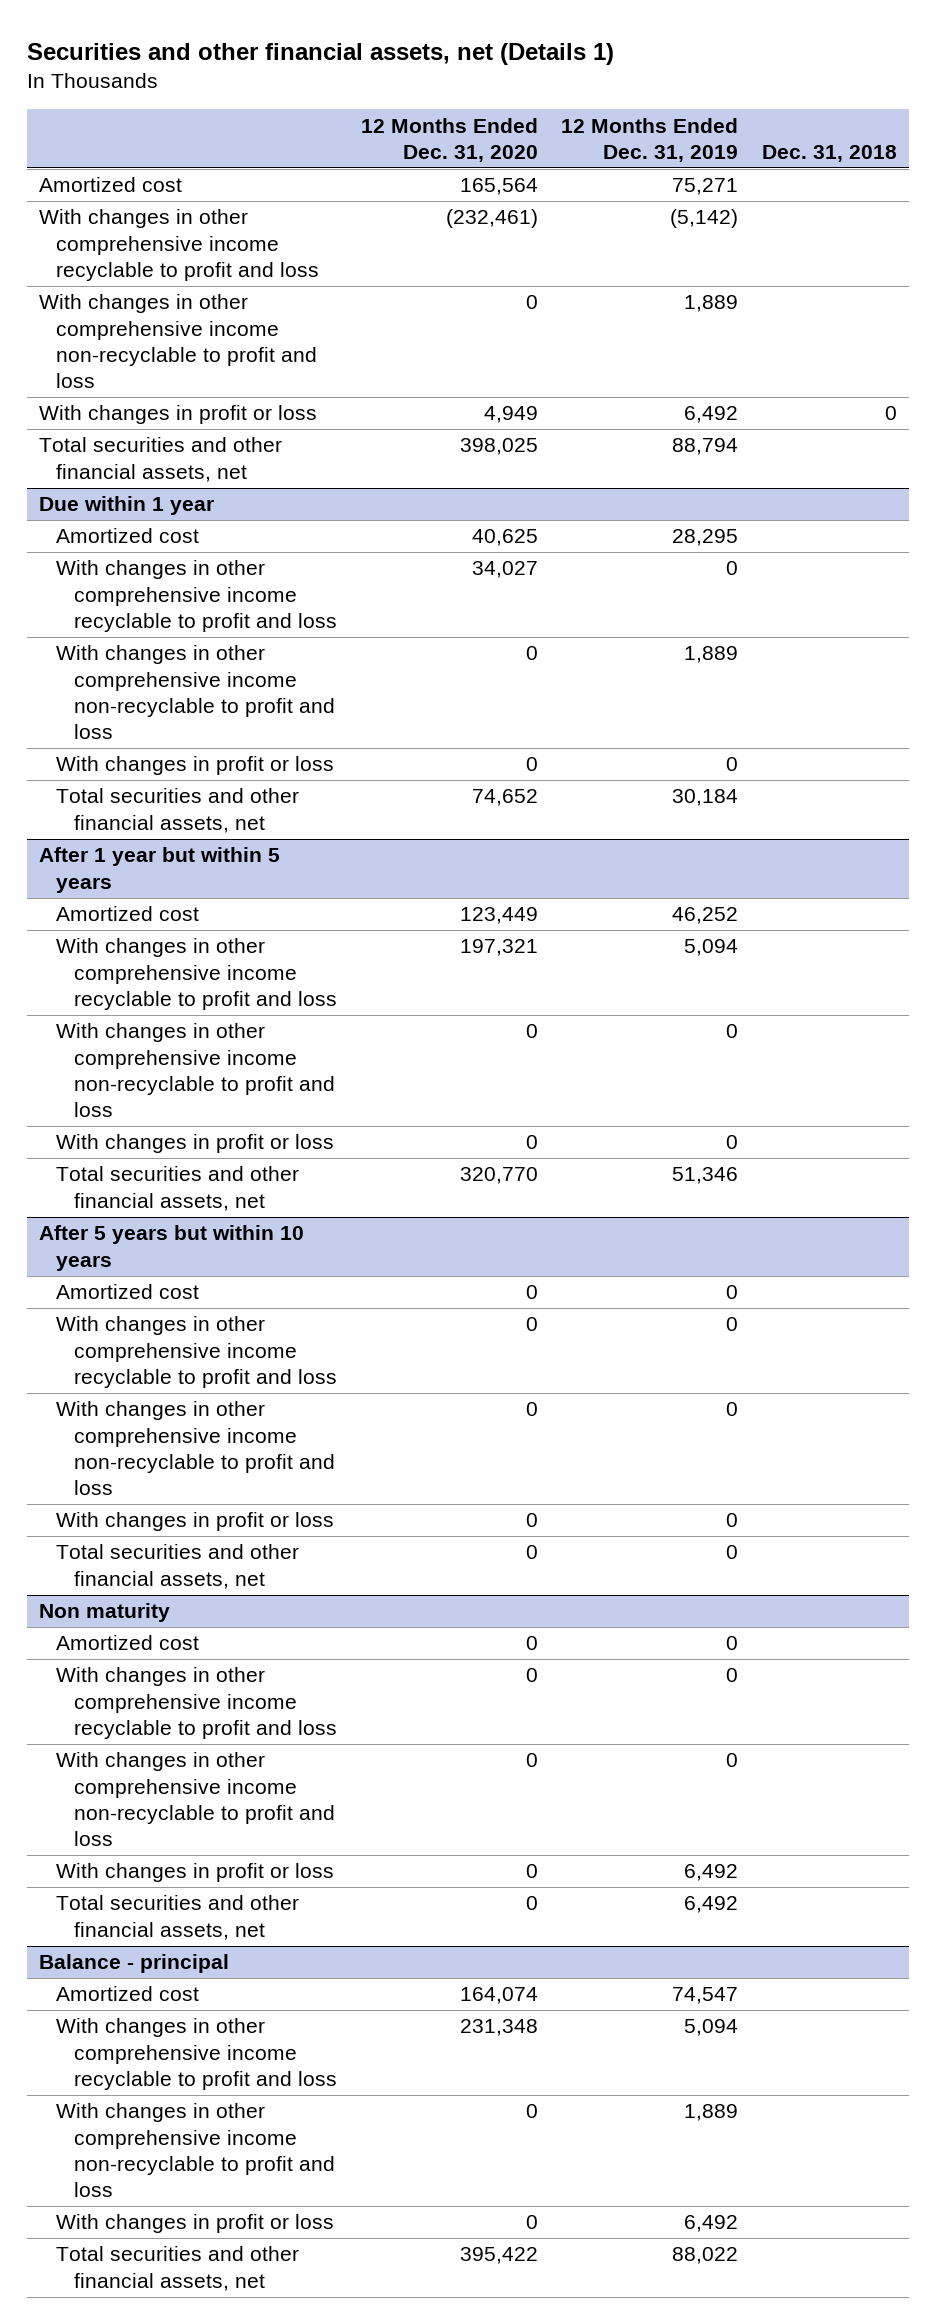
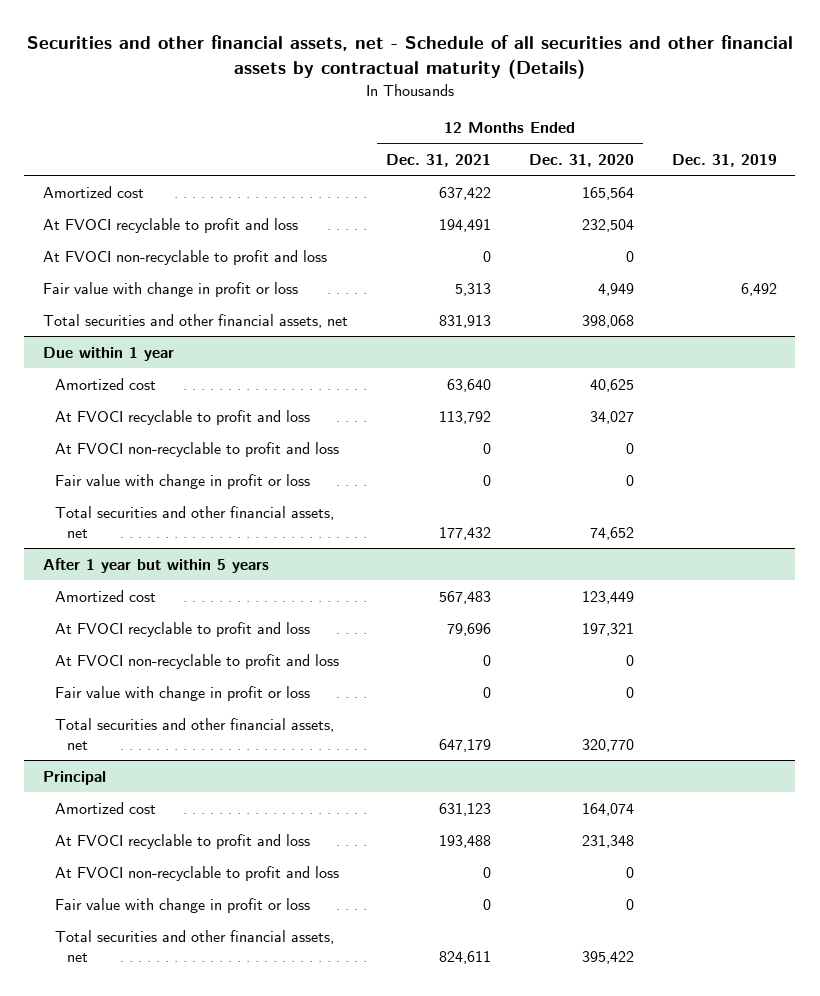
[27,42,615,65] Securities and other financial assets, net (Details 1) -> [26,35,793,79] Securities and other financial assets, net - Schedule of all securities and other financial assets by contractual maturity (Details)
[561,117,739,162] 12 Months Ended Dec. 31, 2019 -> none
[761,144,897,162] Dec. 31, 2018 -> none
none -> [385,153,491,167] Dec. 31, 2021
none -> [671,153,777,167] Dec. 31, 2019
[39,209,320,281] With changes in other comprehensive income recyclable to profit and loss -> [43,217,299,233] At FVOCI recyclable to profit and loss
[445,209,538,229] (232,461) -> [581,218,634,232] 232,504
[39,294,318,389] With changes in other comprehensive income non-recyclable to profit and loss -> [43,249,328,265] At FVOCI non-recyclable to profit and loss
[39,405,318,425] With changes in profit or loss -> [43,281,299,297] Fair value with change in profit or loss
[459,438,538,456] 398,025 -> [581,314,634,328] 398,068
[56,560,337,632] With changes in other comprehensive income recyclable to profit and loss -> [54,409,310,425] At FVOCI recyclable to profit and loss
[56,645,335,740] With changes in other comprehensive income non-recyclable to profit and loss -> [54,441,339,457] At FVOCI non-recyclable to profit and loss
[56,756,335,776] With changes in profit or loss -> [54,473,310,489] Fair value with change in profit or loss
[56,938,337,1010] With changes in other comprehensive income recyclable to profit and loss -> [54,621,310,637] At FVOCI recyclable to profit and loss
[56,1023,335,1118] With changes in other comprehensive income non-recyclable to profit and loss -> [54,653,339,669] At FVOCI non-recyclable to profit and loss
[56,1134,335,1154] With changes in profit or loss -> [54,685,310,701] Fair value with change in profit or loss
[39,1225,305,1271] After 5 years but within 10 years -> none
[56,1284,200,1300] Amortized cost -> none
[56,1316,337,1388] With changes in other comprehensive income recyclable to profit and loss -> none
[56,1401,335,1496] With changes in other comprehensive income non-recyclable to profit and loss -> none
[56,1512,335,1532] With changes in profit or loss -> none
[56,1544,300,1589] Total securities and other financial assets, net -> none
[39,1603,171,1623] Non maturity -> none
[56,1635,200,1651] Amortized cost -> none
[56,1667,337,1739] With changes in other comprehensive income recyclable to profit and loss -> none
[56,1752,335,1847] With changes in other comprehensive income non-recyclable to profit and loss -> none
[56,1863,335,1883] With changes in profit or loss -> none
[56,1895,300,1940] Total securities and other financial assets, net -> none
[39,1954,230,1974] Balance - principal -> [43,770,107,785] Principal
[56,2018,337,2090] With changes in other comprehensive income recyclable to profit and loss -> [54,833,310,849] At FVOCI recyclable to profit and loss
[56,2103,335,2198] With changes in other comprehensive income non-recyclable to profit and loss -> [54,865,339,881] At FVOCI non-recyclable to profit and loss
[56,2214,335,2234] With changes in profit or loss -> [54,897,310,913] Fair value with change in profit or loss

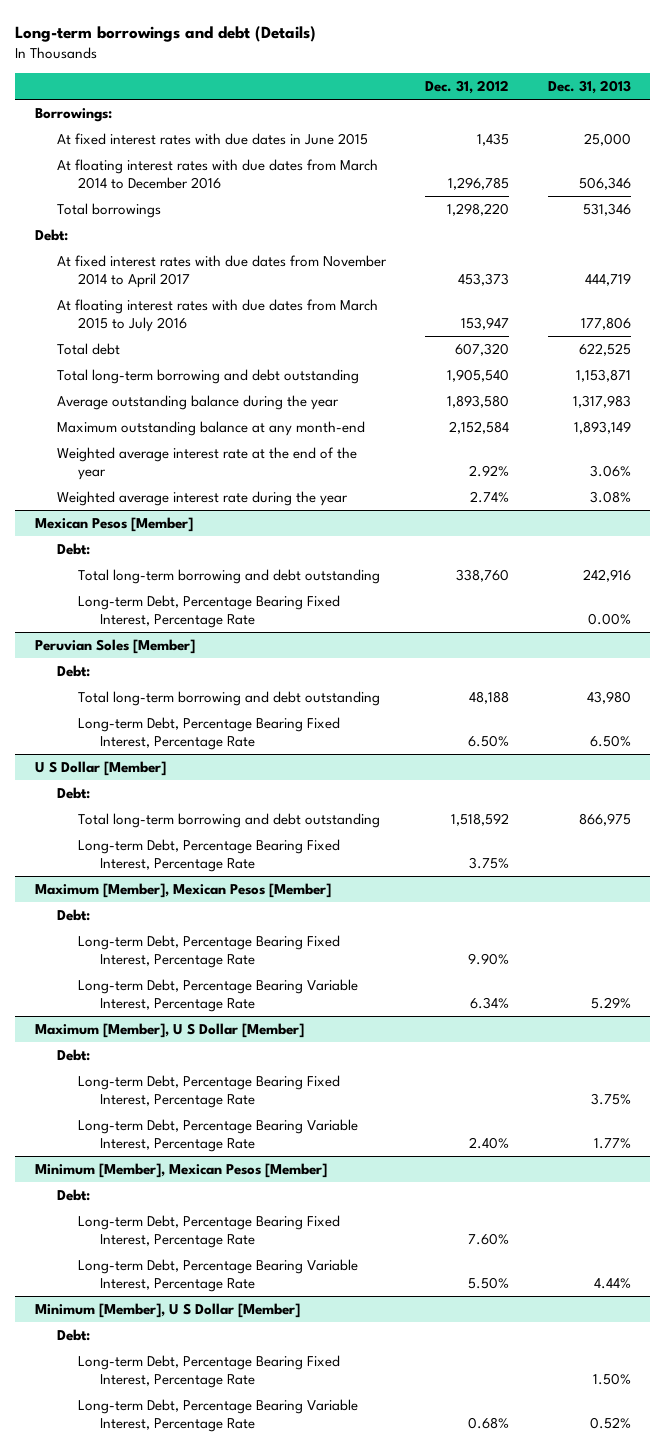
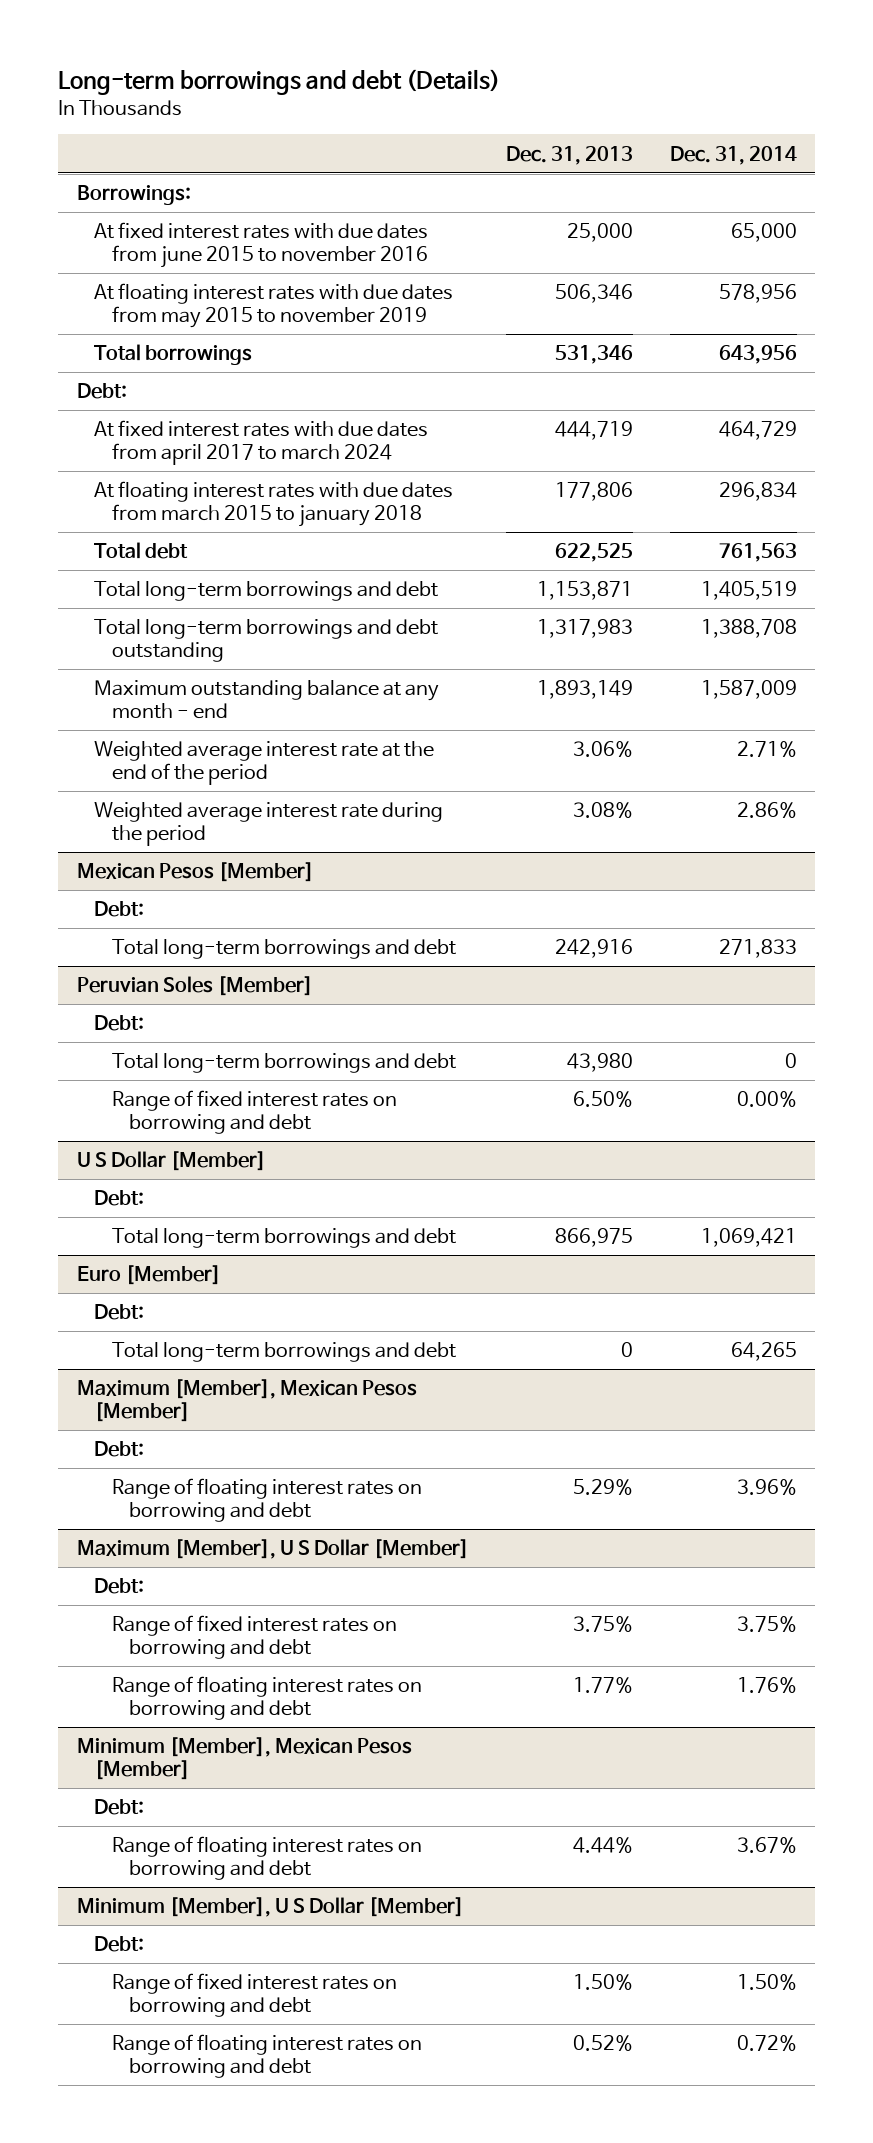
[424,80,509,95] Dec. 31, 2012 -> none
none -> [669,145,797,165] Dec. 31, 2014
[56,132,368,145] At fixed interest rates with due dates in June 2015 -> [94,222,429,268] At fixed interest rates with due dates from june 2015 to november 2016
[56,158,378,189] At floating interest rates with due dates from March 2014 to December 2016 -> [94,283,454,328] At floating interest rates with due dates from may 2015 to november 2019
[56,254,387,288] At fixed interest rates with due dates from November 2014 to April 2017 -> [94,420,429,465] At fixed interest rates with due dates from april 2017 to march 2024
[56,298,378,332] At floating interest rates with due dates from March 2015 to July 2016 -> [94,481,454,527] At floating interest rates with due dates from march 2015 to january 2018
[56,368,359,384] Total long-term borrowing and debt outstanding -> [94,581,439,602] Total long-term borrowings and debt
[56,394,339,410] Average outstanding balance during the year -> [94,619,439,662] Total long-term borrowings and debt outstanding
[56,420,365,436] Maximum outstanding balance at any month-end -> [94,680,440,719] Maximum outstanding balance at any month - end
[56,446,357,480] Weighted average interest rate at the end of the year -> [94,741,435,785] Weighted average interest rate at the end of the period
[56,490,348,506] Weighted average interest rate during the year -> [94,802,444,846] Weighted average interest rate during the period
[78,594,341,628] Long-term Debt, Percentage Bearing Fixed Interest, Percentage Rate -> none
[78,568,381,584] Total long-term borrowing and debt outstanding -> [111,939,456,960] Total long-term borrowings and debt
[78,690,381,706] Total long-term borrowing and debt outstanding -> [111,1053,456,1074] Total long-term borrowings and debt
[78,716,341,750] Long-term Debt, Percentage Bearing Fixed Interest, Percentage Rate -> [111,1090,397,1134] Range of fixed interest rates on borrowing and debt
[78,838,341,872] Long-term Debt, Percentage Bearing Fixed Interest, Percentage Rate -> none
[78,812,381,828] Total long-term borrowing and debt outstanding -> [111,1228,456,1249] Total long-term borrowings and debt
none -> [76,1265,221,1286] Euro [Member]
none -> [94,1304,145,1321] Debt:
none -> [111,1342,456,1363] Total long-term borrowings and debt
[78,934,341,968] Long-term Debt, Percentage Bearing Fixed Interest, Percentage Rate -> none
[78,978,359,1012] Long-term Debt, Percentage Bearing Variable Interest, Percentage Rate -> [111,1478,422,1522] Range of floating interest rates on borrowing and debt
[78,1074,341,1108] Long-term Debt, Percentage Bearing Fixed Interest, Percentage Rate -> [111,1615,397,1659] Range of fixed interest rates on borrowing and debt
[78,1118,359,1152] Long-term Debt, Percentage Bearing Variable Interest, Percentage Rate -> [111,1676,422,1720] Range of floating interest rates on borrowing and debt
[78,1214,341,1248] Long-term Debt, Percentage Bearing Fixed Interest, Percentage Rate -> none
[78,1258,359,1292] Long-term Debt, Percentage Bearing Variable Interest, Percentage Rate -> [111,1836,422,1880] Range of floating interest rates on borrowing and debt
[78,1354,341,1388] Long-term Debt, Percentage Bearing Fixed Interest, Percentage Rate -> [111,1973,397,2017] Range of fixed interest rates on borrowing and debt
[78,1398,359,1432] Long-term Debt, Percentage Bearing Variable Interest, Percentage Rate -> [111,2034,422,2078] Range of floating interest rates on borrowing and debt

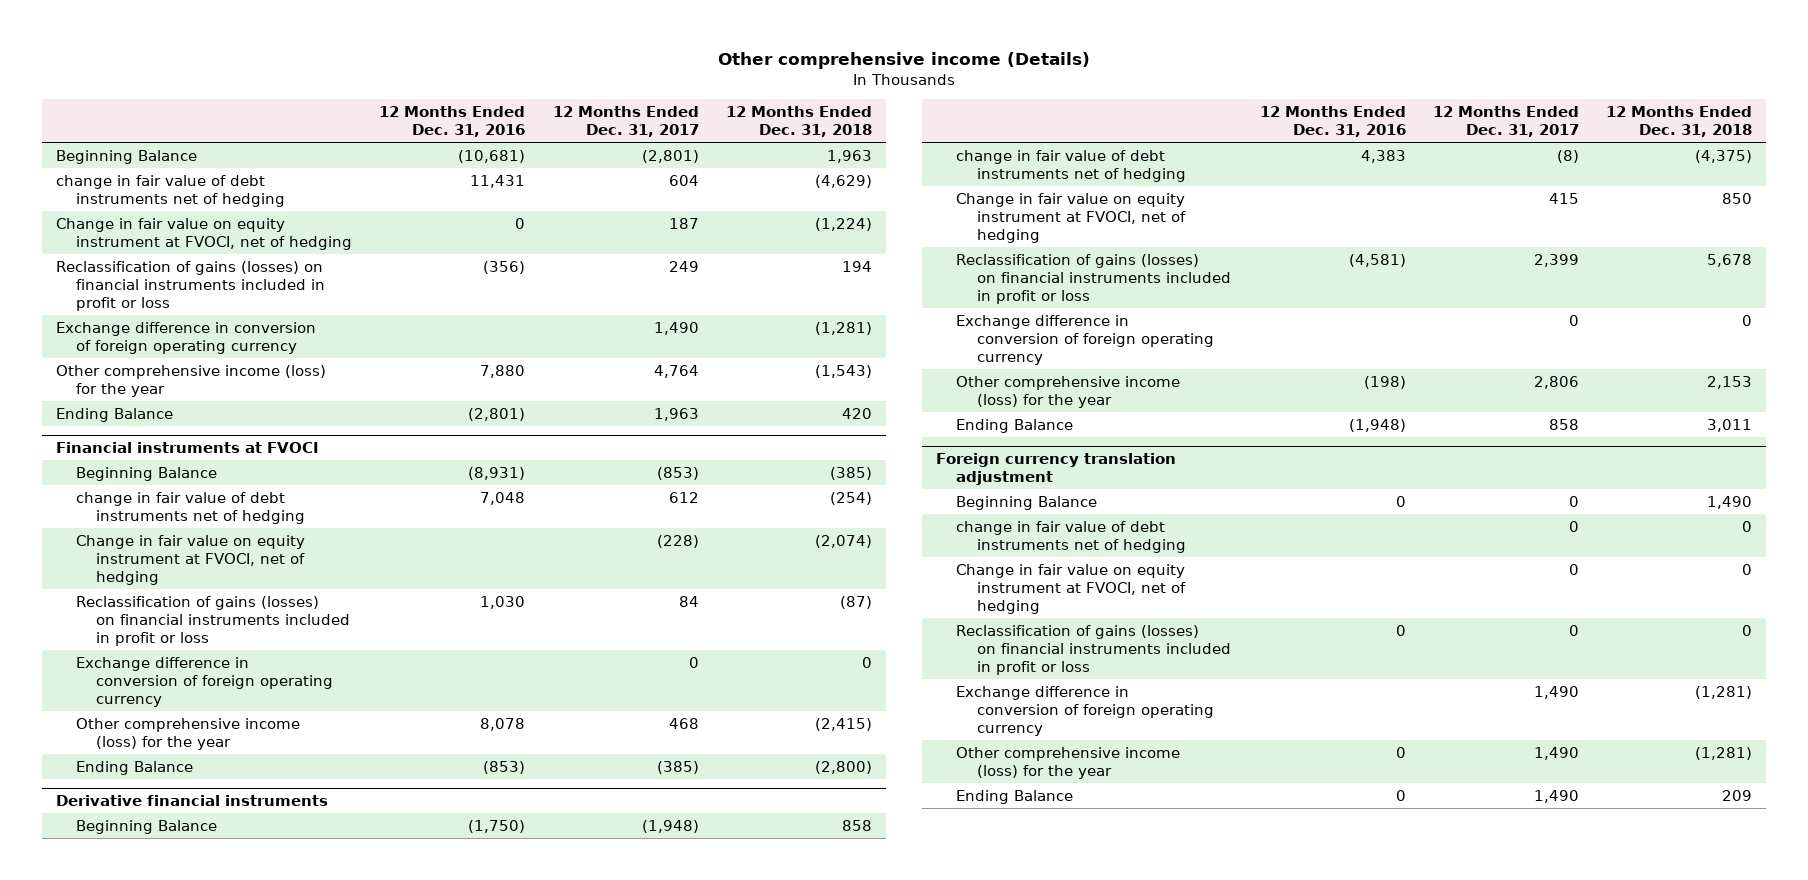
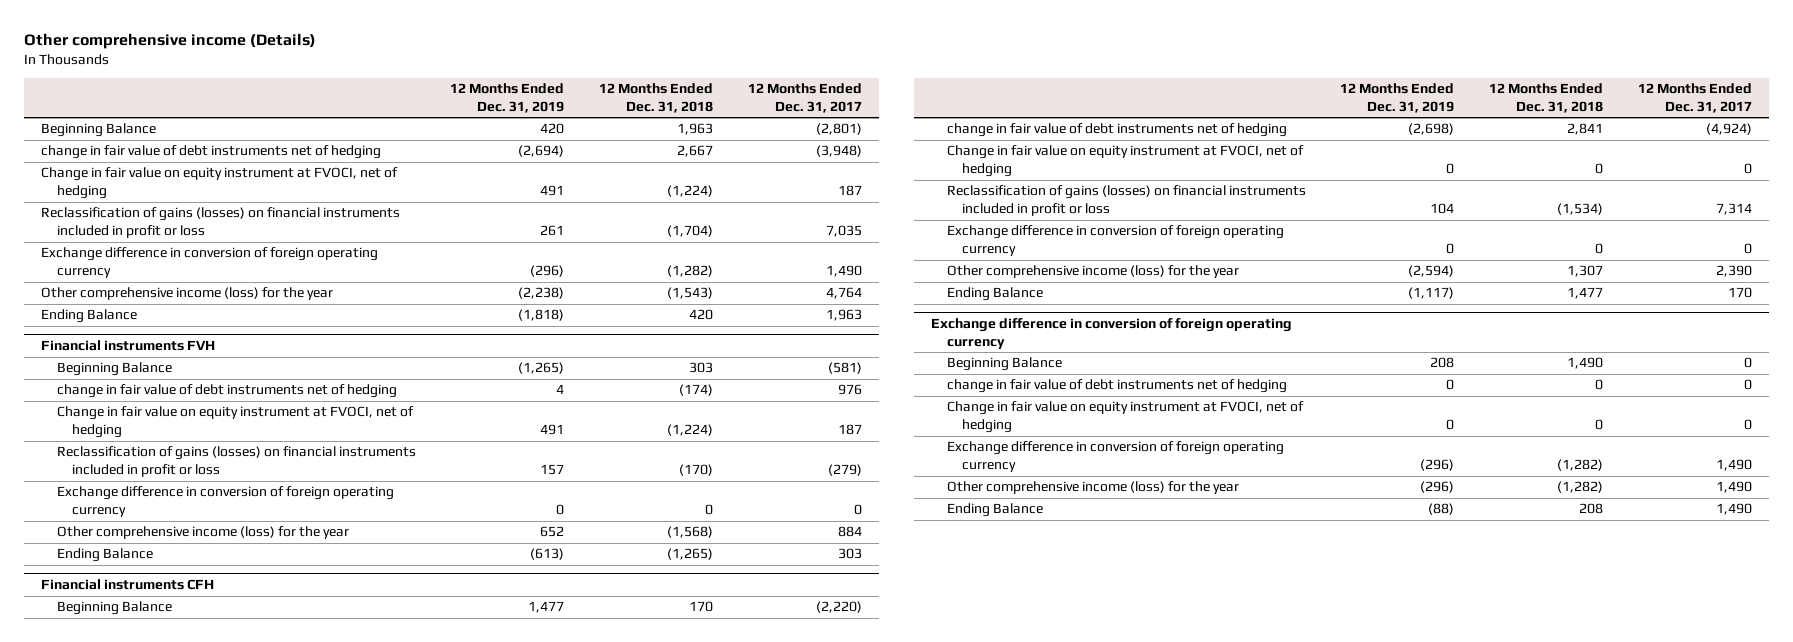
[379,106,526,138] 12 Months Ended Dec. 31, 2016 -> none
none -> [450,83,565,113] 12 Months Ended Dec. 31, 2019
[668,174,699,186] 604 -> [815,145,862,158] (3,948)
[814,174,872,188] (4,629) -> [677,145,714,158] 2,667
[668,260,699,272] 249 -> [825,225,862,238] 7,035
[841,260,872,272] 194 -> [667,225,714,238] (1,704)
[814,321,872,335] (1,281) -> [667,265,714,278] (1,282)
[55,441,319,453] Financial instruments at FVOCI -> [41,340,216,352] Financial instruments FVH
[656,466,699,480] (853) -> [827,362,862,375] (581)
[829,466,872,480] (385) -> [689,362,714,374] 303
[668,491,699,503] 612 -> [837,384,862,396] 976
[829,491,872,505] (254) -> [679,384,714,397] (174)
[656,534,699,548] (228) -> [837,424,862,436] 187
[814,534,872,548] (2,074) -> [667,424,714,437] (1,224)
[678,595,699,607] 84 -> [827,464,862,477] (279)
[839,595,872,609] (87) -> [679,464,714,477] (170)
[668,717,699,729] 468 -> [837,526,862,538] 884
[814,717,872,731] (2,415) -> [667,526,714,539] (1,568)
[656,760,699,774] (385) -> [837,548,862,560] 303
[814,760,872,774] (2,800) -> [667,548,714,561] (1,265)
[55,794,328,806] Derivative financial instruments -> [41,579,215,591] Financial instruments CFH
[641,819,699,833] (1,948) -> [815,601,862,614] (2,220)
[841,819,872,831] 858 -> [689,601,714,613] 170
[1557,149,1580,163] (8) -> [1705,123,1752,136] (4,924)
[1695,149,1753,163] (4,375) -> [1566,123,1603,136] 2,841
[1549,192,1580,204] 415 -> [1743,163,1752,175] 0
[1722,192,1753,204] 850 -> [1594,163,1603,175] 0
[1534,253,1580,267] 2,399 -> [1715,203,1752,216] 7,314
[1707,253,1753,267] 5,678 -> [1556,203,1603,216] (1,534)
[1534,375,1580,389] 2,806 -> [1715,265,1752,278] 2,390
[1707,375,1753,389] 2,153 -> [1566,265,1603,278] 1,307
[1549,418,1580,430] 858 -> [1727,287,1752,299] 170
[1707,418,1753,432] 3,011 -> [1566,287,1603,300] 1,477
[936,452,1177,485] Foreign currency translation adjustment -> [931,318,1293,349] Exchange difference in conversion of foreign operating currency
[956,624,1231,675] Reclassification of gains (losses) on financial instruments included in profit or loss -> none
[1695,685,1753,699] (1,281) -> [1556,459,1603,472] (1,282)
[1695,746,1753,760] (1,281) -> [1556,481,1603,494] (1,282)
[1722,789,1753,801] 209 -> [1578,503,1603,515] 208

